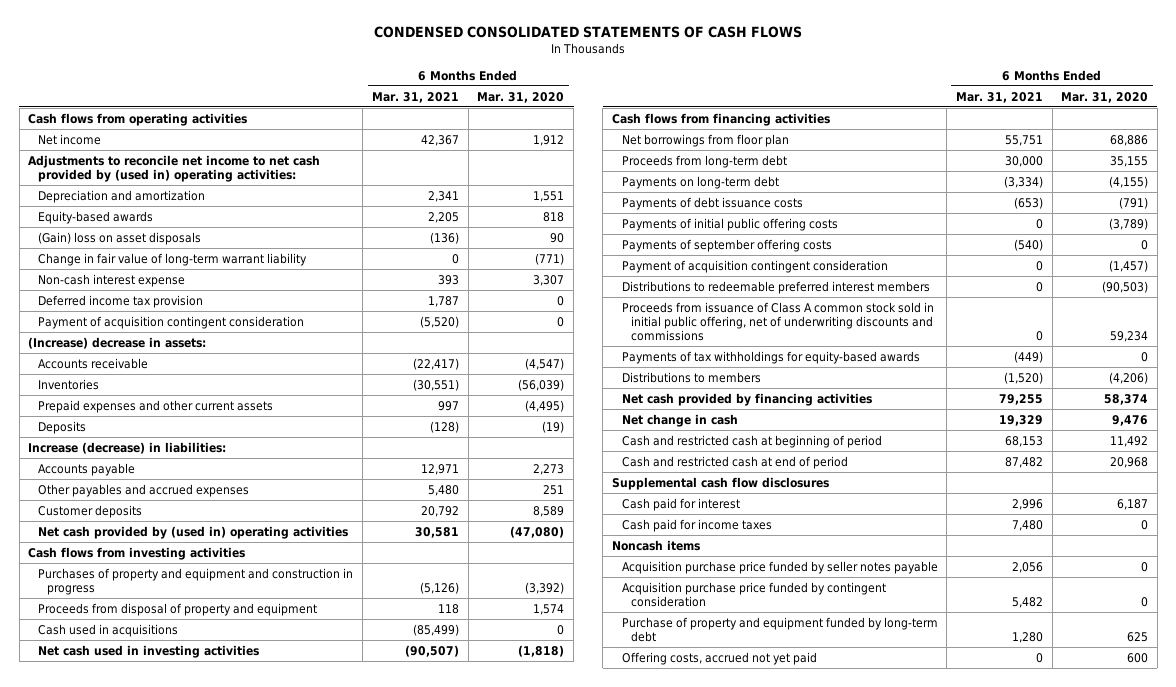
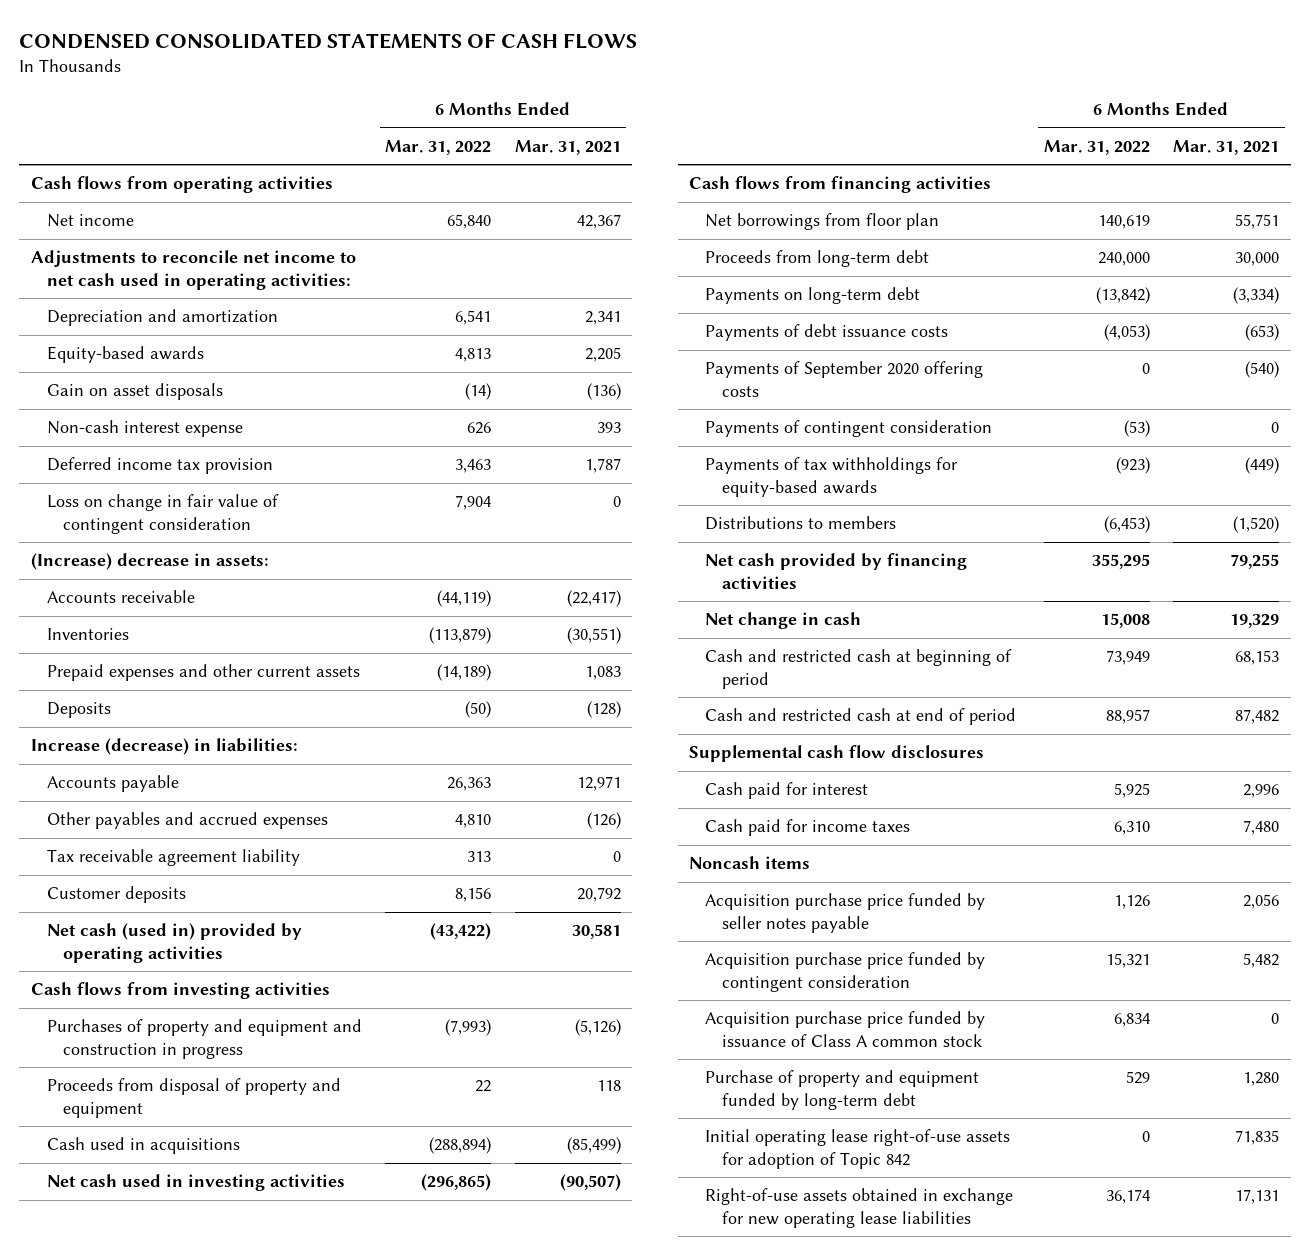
[477,91,565,103] Mar. 31, 2020 -> none
none -> [385,139,492,155] Mar. 31, 2022
[28,154,321,182] Adjustments to reconcile net income to net cash provided by (used in) operating activities: -> [30,250,356,290] Adjustments to reconcile net income to net cash used in operating activities:
[37,252,307,266] Change in fair value of long-term warrant liability -> none
[37,231,201,245] (Gain) loss on asset disposals -> [47,383,224,401] Gain on asset disposals
[37,315,304,329] Payment of acquisition contingent consideration -> none
none -> [47,494,280,534] Loss on change in fair value of contingent consideration
[438,400,460,411] 997 -> [584,666,621,681] 1,083
[428,484,460,496] 5,480 -> [586,812,621,830] (126)
none -> [47,849,301,867] Tax receivable agreement liability
[37,525,348,539] Net cash provided by (used in) operating activities -> [47,923,303,963] Net cash (used in) provided by operating activities
[621,217,838,231] Payments of initial public offering costs -> none
[621,280,930,294] Distributions to redeemable preferred interest members -> none
[621,301,934,342] Proceeds from issuance of Class A common stock sold in initial public offering, net of underwriting discounts and commissions -> none
[621,238,832,252] Payments of september offering costs -> [705,361,984,397] Payments of September 2020 offering costs
[621,259,888,273] Payment of acquisition contingent consideration -> [705,420,993,438] Payments of contingent consideration
none -> [705,1011,986,1047] Acquisition purchase price funded by issuance of Class A common stock
[621,651,817,665] Offering costs, accrued not yet paid -> none
none -> [705,1129,1011,1169] Initial operating lease right-of-use assets for adoption of Topic 842
none -> [705,1188,1014,1228] Right-of-use assets obtained in exchange for new operating lease liabilities

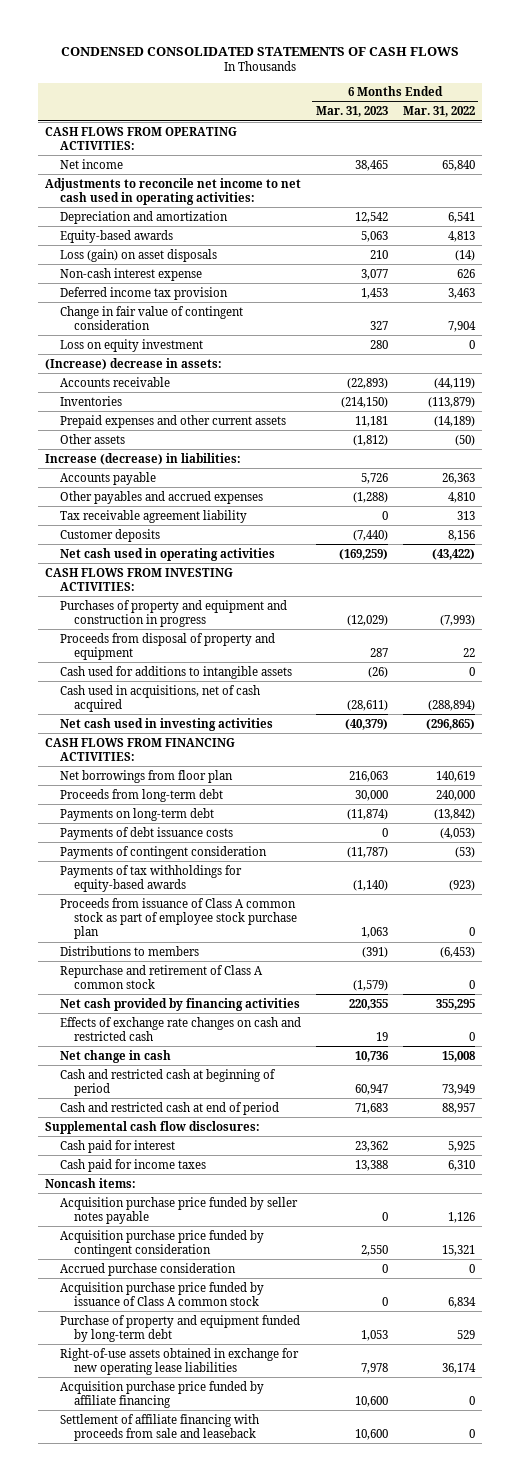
[514,139,621,155] Mar. 31, 2021 -> none
none -> [315,106,388,118] Mar. 31, 2023
[30,176,333,194] Cash flows from operating activities -> [45,126,238,151] CASH FLOWS FROM OPERATING ACTIVITIES:
[47,383,224,401] Gain on asset disposals -> [59,248,217,262] Loss (gain) on asset disposals
[47,494,280,534] Loss on change in fair value of contingent consideration -> [59,305,243,331] Change in fair value of contingent consideration
none -> [59,338,203,352] Loss on equity investment
[47,702,112,719] Deposits -> none
none -> [59,433,125,444] Other assets
[47,923,303,963] Net cash (used in) provided by operating activities -> [59,547,275,561] Net cash used in operating activities
[30,982,330,1000] Cash flows from investing activities -> [45,567,234,592] CASH FLOWS FROM INVESTING ACTIVITIES:
none -> [59,665,292,679] Cash used for additions to intangible assets
[47,1137,241,1155] Cash used in acquisitions -> [59,684,260,713] Cash used in acquisitions, net of cash acquired
[689,176,992,194] Cash flows from financing activities -> [45,737,236,762] CASH FLOWS FROM FINANCING ACTIVITIES:
[705,361,984,397] Payments of September 2020 offering costs -> none
none -> [59,897,297,940] Proceeds from issuance of Class A common stock as part of employee stock purchase plan
none -> [59,964,263,990] Repurchase and retirement of Class A common stock
none -> [59,1016,301,1042] Effects of exchange rate changes on cash and restricted cash
[689,745,985,763] Supplemental cash flow disclosures -> [45,1120,261,1134] Supplemental cash flow disclosures:
[689,856,811,870] Noncash items -> [45,1177,137,1188] Noncash items:
none -> [59,1262,236,1276] Accrued purchase consideration
[705,1129,1011,1169] Initial operating lease right-of-use assets for adoption of Topic 842 -> none
none -> [59,1380,264,1409] Acquisition purchase price funded by affiliate financing
none -> [59,1413,259,1442] Settlement of affiliate financing with proceeds from sale and leaseback

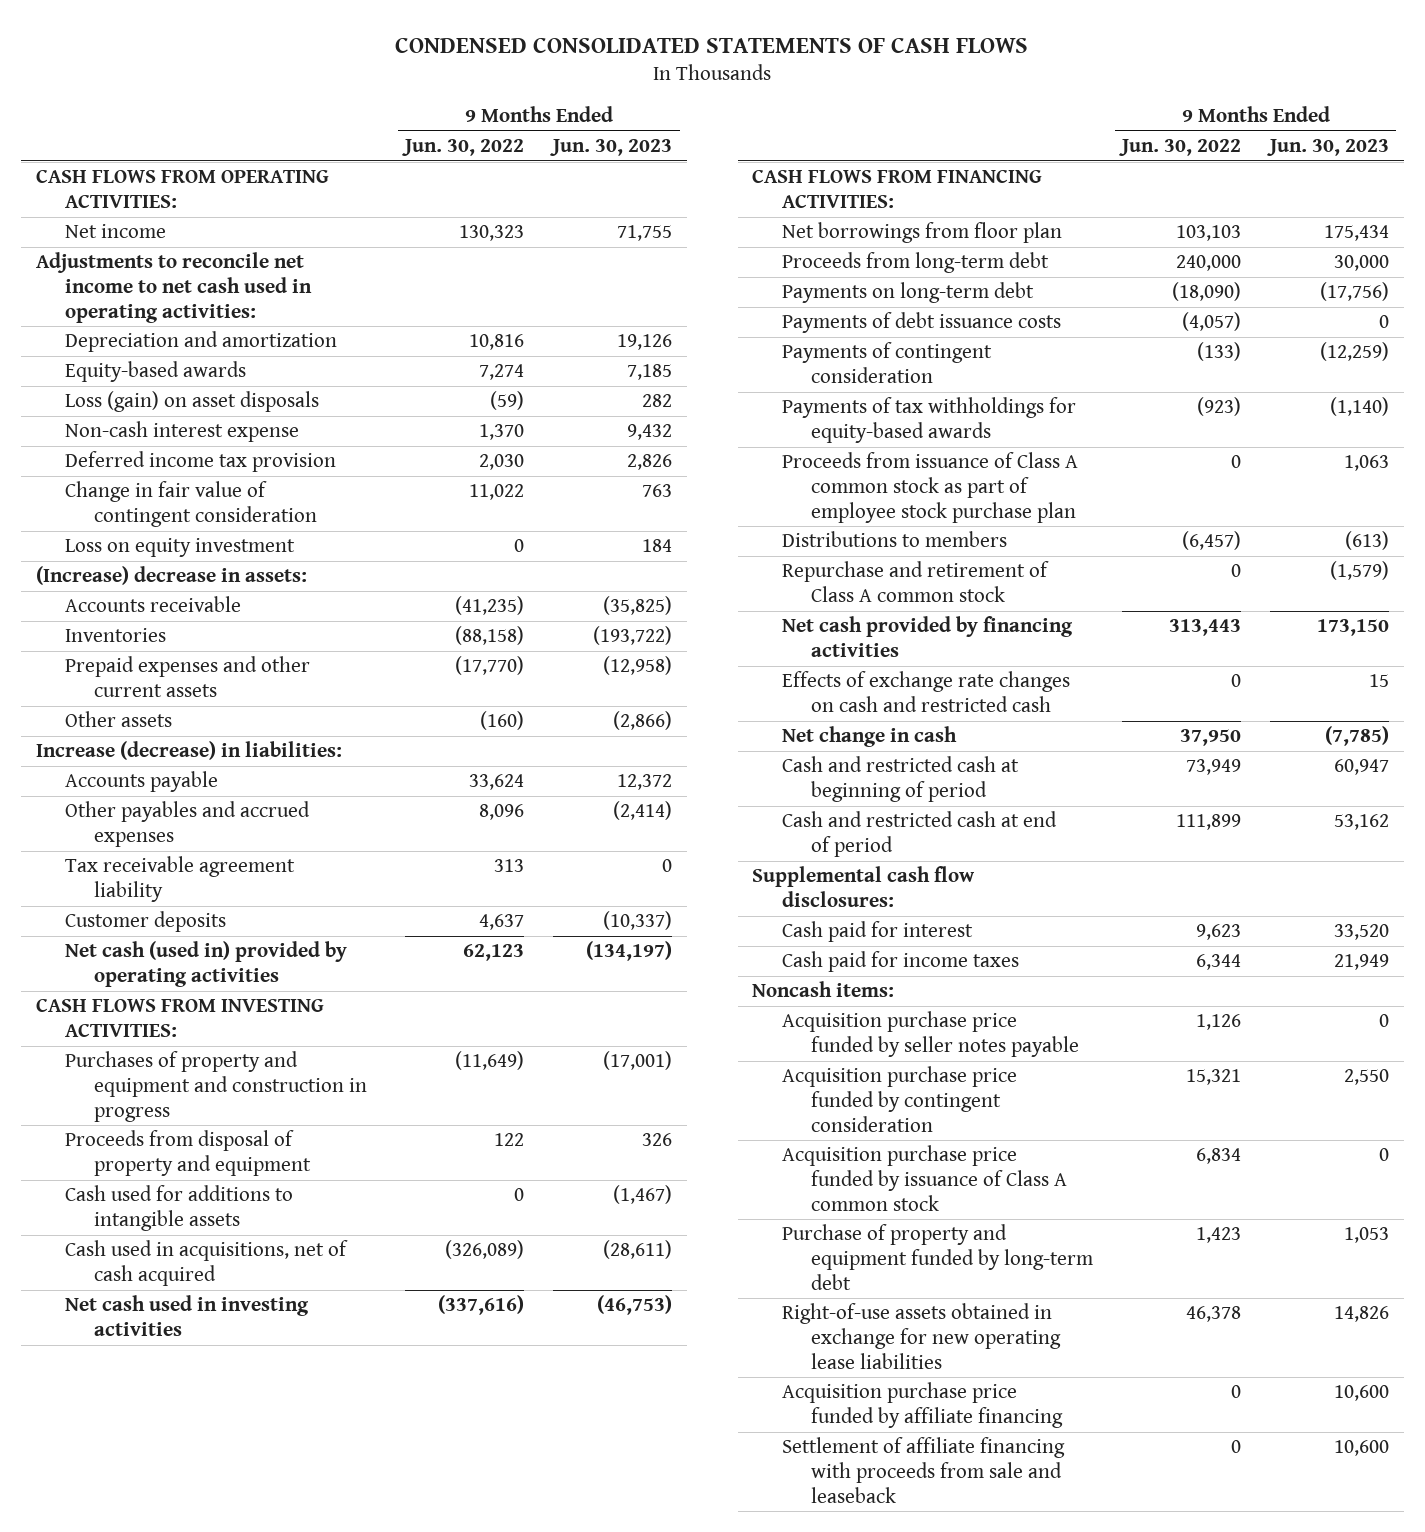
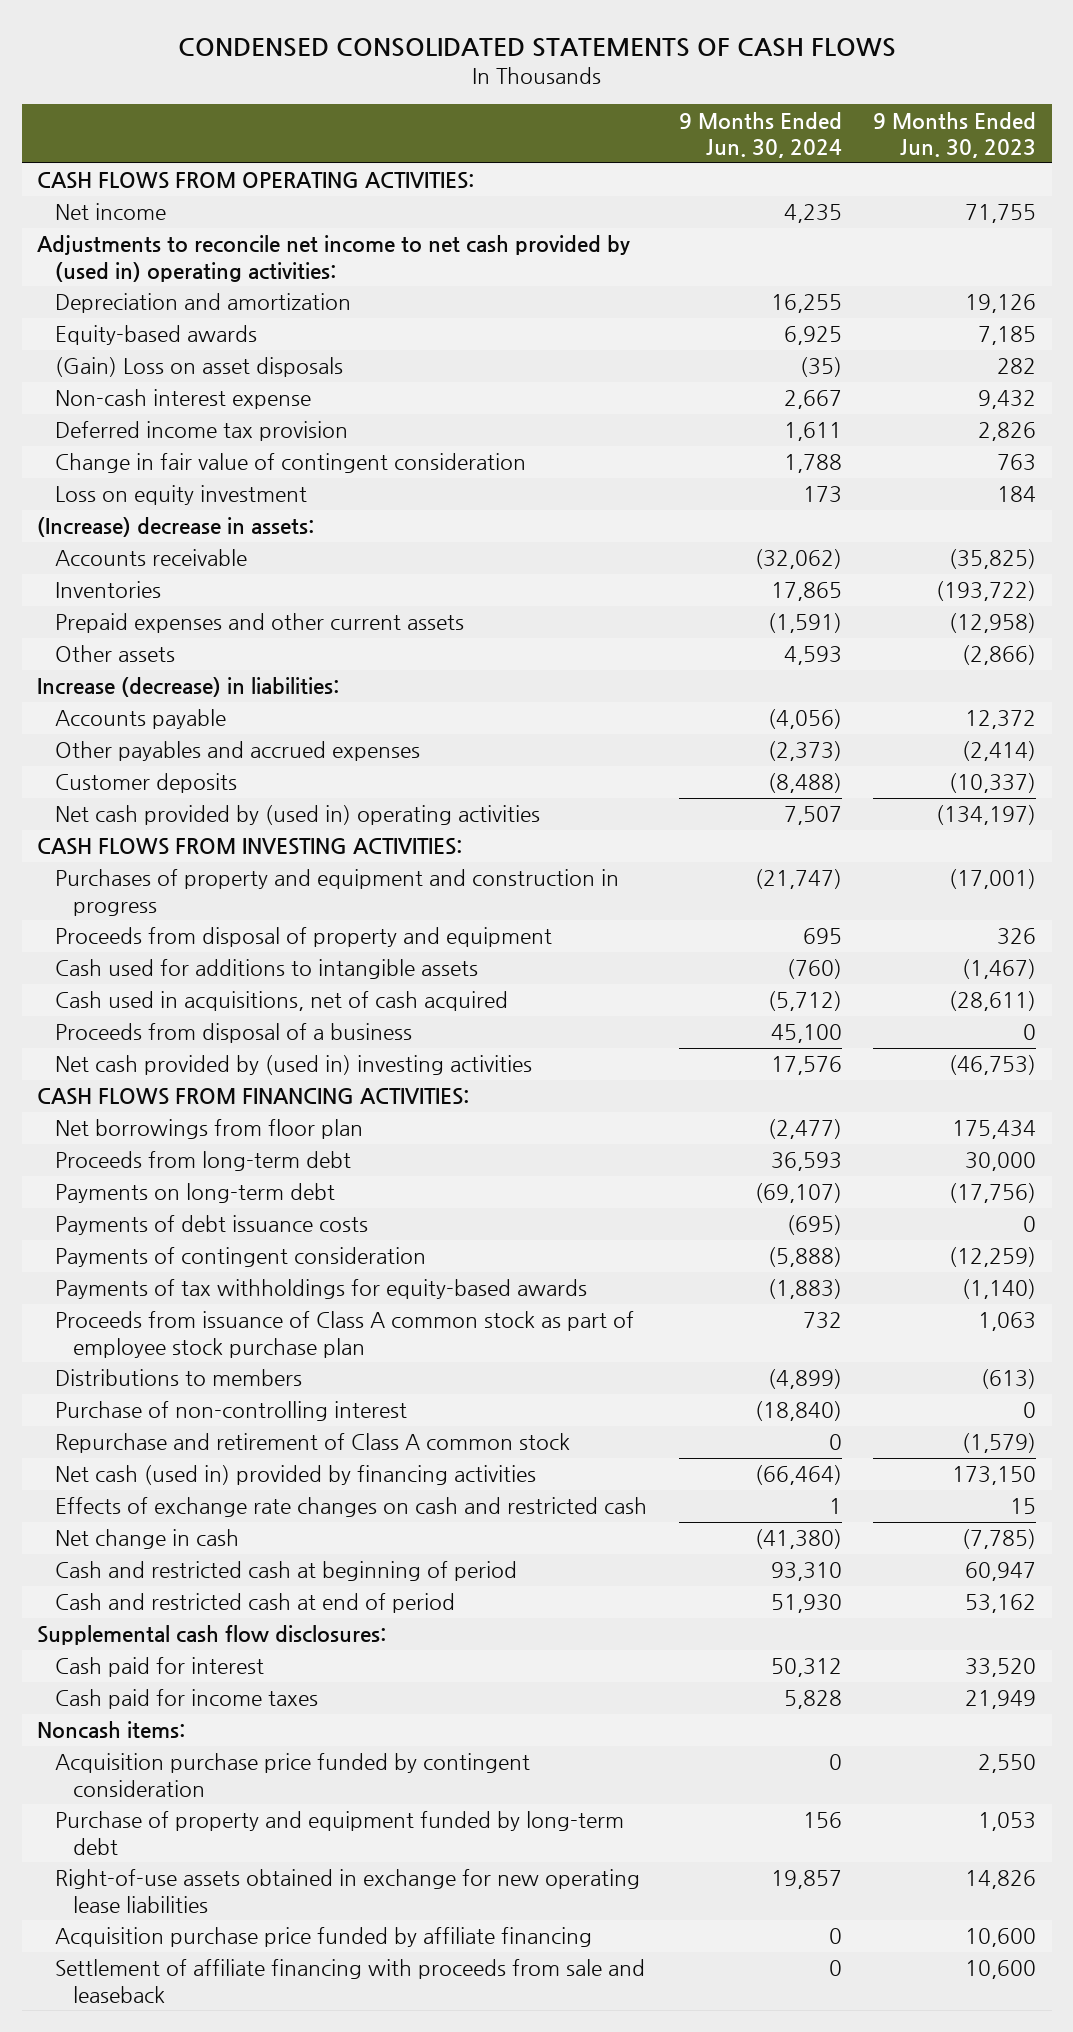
[402,138,525,156] Jun. 30, 2022 -> none
none -> [678,111,842,159] 9 Months Ended Jun. 30, 2024
[35,252,313,323] Adjustments to reconcile net income to net cash used in operating activities: -> [37,235,631,282] Adjustments to reconcile net income to net cash provided by (used in) operating activities:
[65,391,320,413] Loss (gain) on asset disposals -> [55,357,344,378] (Gain) Loss on asset disposals
[65,856,296,902] Tax receivable agreement liability -> none
[65,941,348,987] Net cash (used in) provided by operating activities -> [55,805,541,826] Net cash provided by (used in) operating activities
none -> [55,1023,413,1044] Proceeds from disposal of a business
[65,1295,310,1336] Net cash used in investing activities -> [55,1055,533,1076] Net cash provided by (used in) investing activities
none -> [55,1401,408,1422] Purchase of non-controlling interest
[781,616,1073,657] Net cash provided by financing activities -> [55,1465,537,1486] Net cash (used in) provided by financing activities
[781,1011,1080,1057] Acquisition purchase price funded by seller notes payable -> none
[781,1145,1068,1211] Acquisition purchase price funded by issuance of Class A common stock -> none

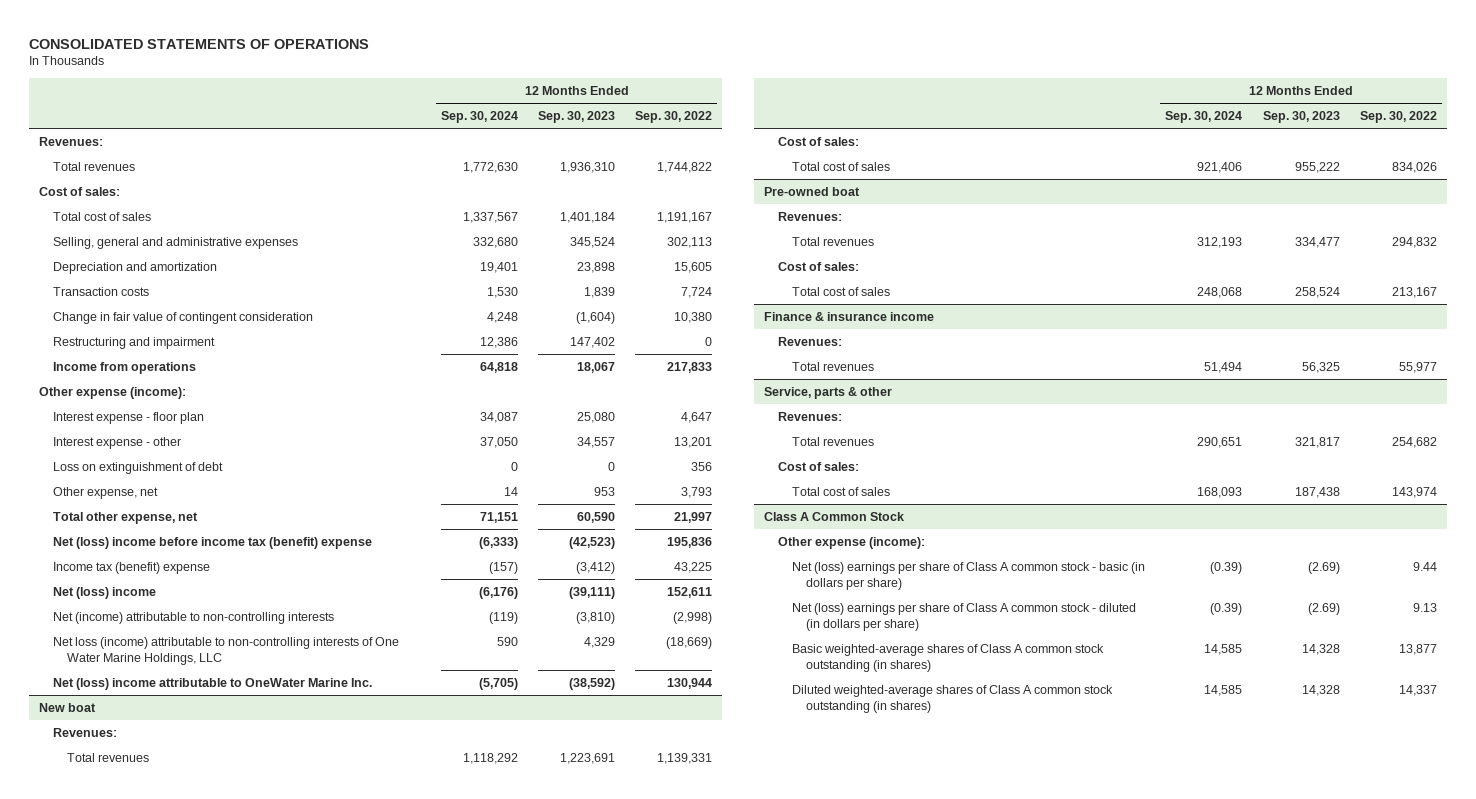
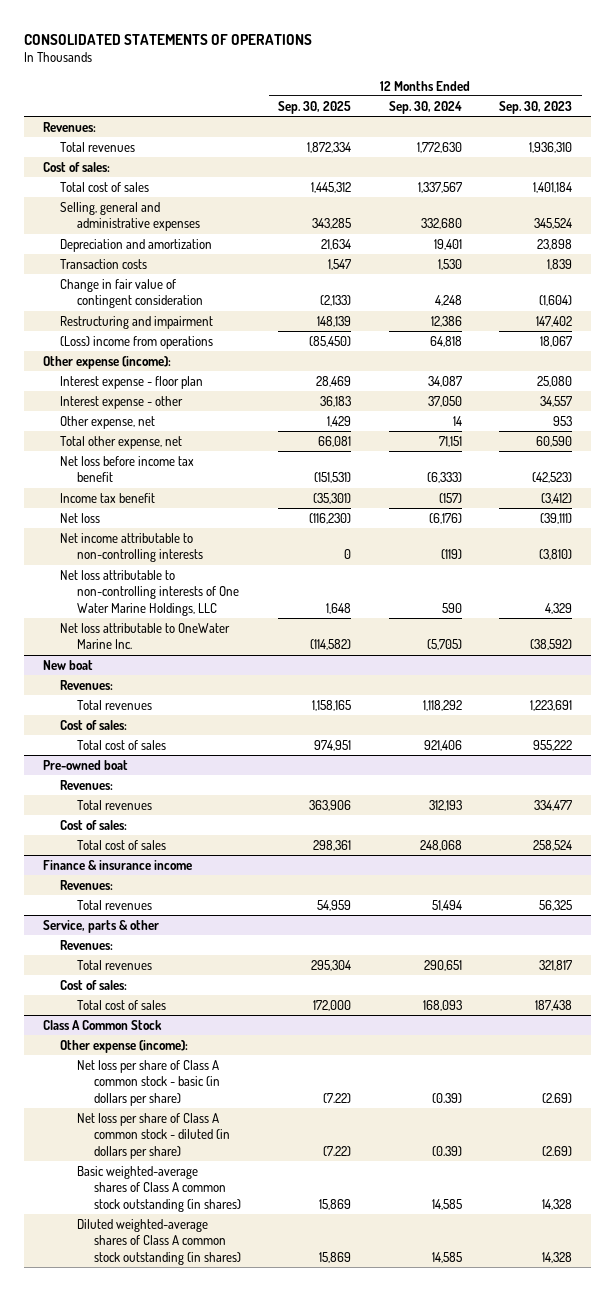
[635,111,713,124] Sep. 30, 2022 -> none
none -> [278,100,352,114] Sep. 30, 2025
[53,361,197,374] Income from operations -> [59,336,213,350] (Loss) income from operations
[53,461,224,474] Loss on extinguishment of debt -> none
[53,536,373,549] Net (loss) income before income tax (benefit) expense -> [59,456,194,483] Net loss before income tax benefit
[53,561,211,574] Income tax (benefit) expense -> [59,493,155,504] Income tax benefit
[53,586,157,599] Net (loss) income -> [59,513,100,524] Net loss
[53,611,335,624] Net (income) attributable to non-controlling interests -> [59,533,203,563] Net income attributable to non-controlling interests
[53,636,400,666] Net loss (income) attributable to non-controlling interests of One Water Marine Holdings, LLC -> [59,570,239,616] Net loss attributable to non-controlling interests of One Water Marine Holdings, LLC
[53,677,373,690] Net (loss) income attributable to OneWater Marine Inc. -> [59,623,230,650] Net loss attributable to OneWater Marine Inc.
[792,561,1146,591] Net (loss) earnings per share of Class A common stock - basic (in dollars per share) -> [76,1060,220,1106] Net loss per share of Class A common stock - basic (in dollars per share)
[792,602,1137,632] Net (loss) earnings per share of Class A common stock - diluted (in dollars per share) -> [76,1113,230,1159] Net loss per share of Class A common stock - diluted (in dollars per share)

